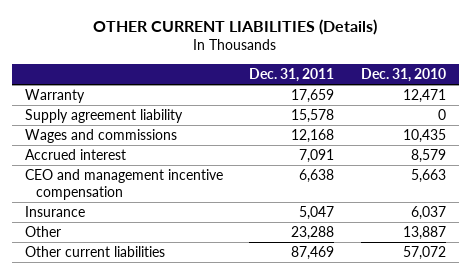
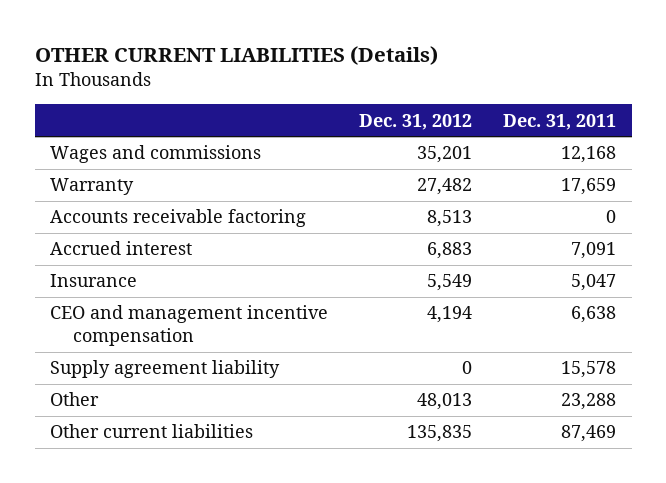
[360,67,446,82] Dec. 31, 2010 -> none
none -> [359,113,473,130] Dec. 31, 2012
[24,88,85,103] Warranty -> [50,178,135,196] Warranty
none -> [50,209,307,228] Accounts receivable factoring
[24,168,223,200] CEO and management incentive compensation -> [50,305,329,347] CEO and management incentive compensation
[24,108,183,123] Supply agreement liability -> [50,360,281,379] Supply agreement liability

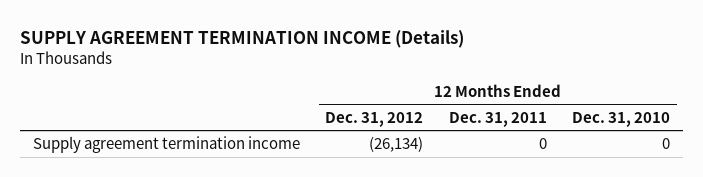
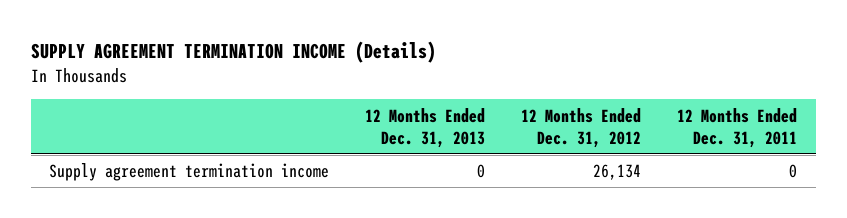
[572,111,671,127] Dec. 31, 2010 -> none
none -> [365,107,486,148] 12 Months Ended Dec. 31, 2013
[369,136,424,153] (26,134) -> [593,164,642,181] 26,134

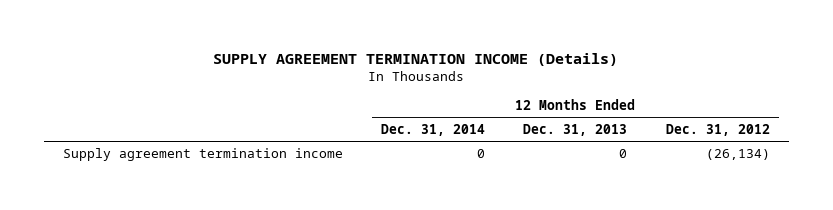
[677,107,798,148] 12 Months Ended Dec. 31, 2011 -> none
none -> [381,123,486,136] Dec. 31, 2014
[593,164,642,181] 26,134 -> [705,149,770,161] (26,134)

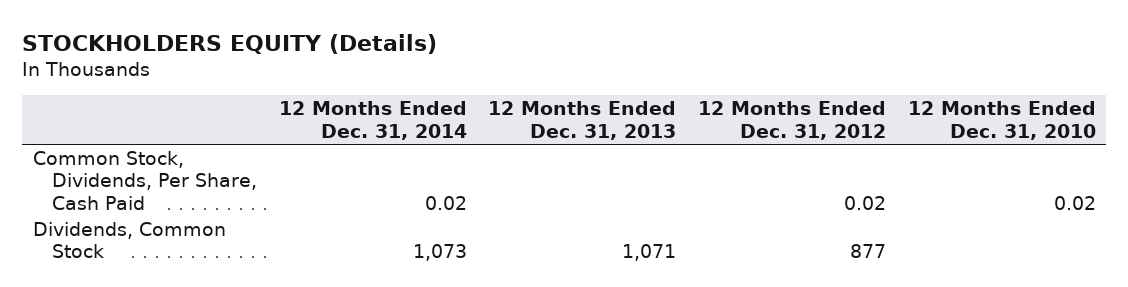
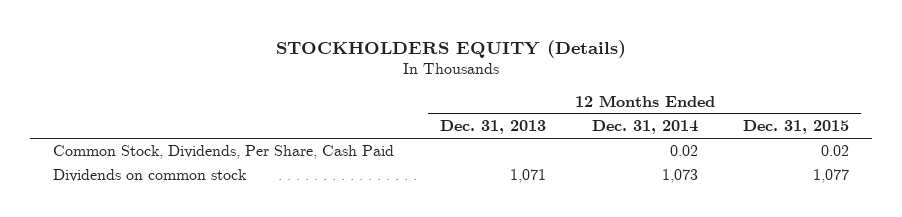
[698,101,887,140] 12 Months Ended Dec. 31, 2012 -> none
[907,101,1096,140] 12 Months Ended Dec. 31, 2010 -> none
none -> [743,120,850,135] Dec. 31, 2015
[32,222,226,259] Dividends, Common Stock -> [52,169,247,183] Dividends on common stock

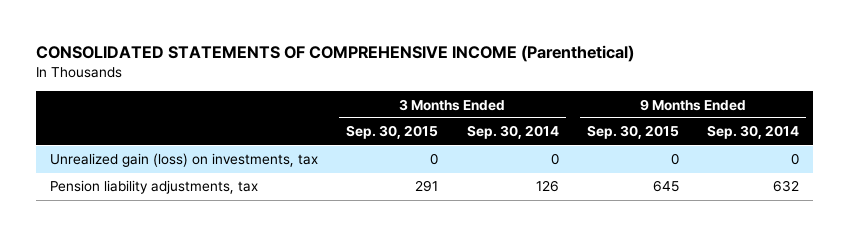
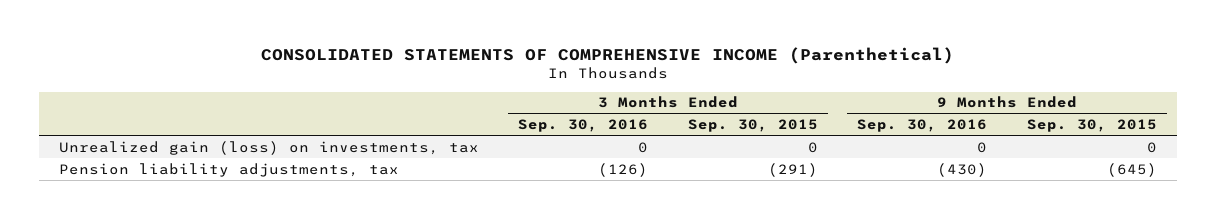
[466,125,559,140] Sep. 30, 2014 -> none
[707,125,800,140] Sep. 30, 2014 -> none
none -> [518,119,649,133] Sep. 30, 2016
none -> [857,119,988,133] Sep. 30, 2016
[415,180,439,193] 291 -> [767,162,818,177] (291)
[652,180,679,193] 645 -> [1106,162,1157,177] (645)

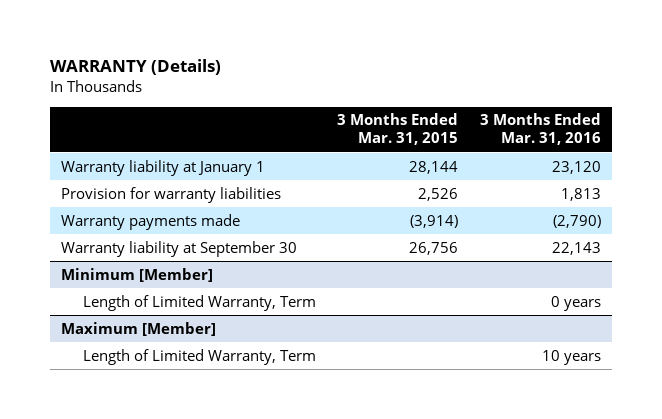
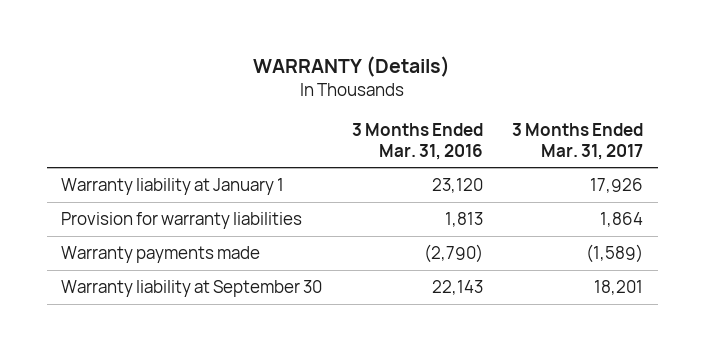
[337,113,459,146] 3 Months Ended Mar. 31, 2015 -> none
none -> [512,123,644,160] 3 Months Ended Mar. 31, 2017
[60,267,213,282] Minimum [Member] -> none
[82,294,316,311] Length of Limited Warranty, Term -> none
[60,321,216,336] Maximum [Member] -> none
[82,348,316,365] Length of Limited Warranty, Term -> none

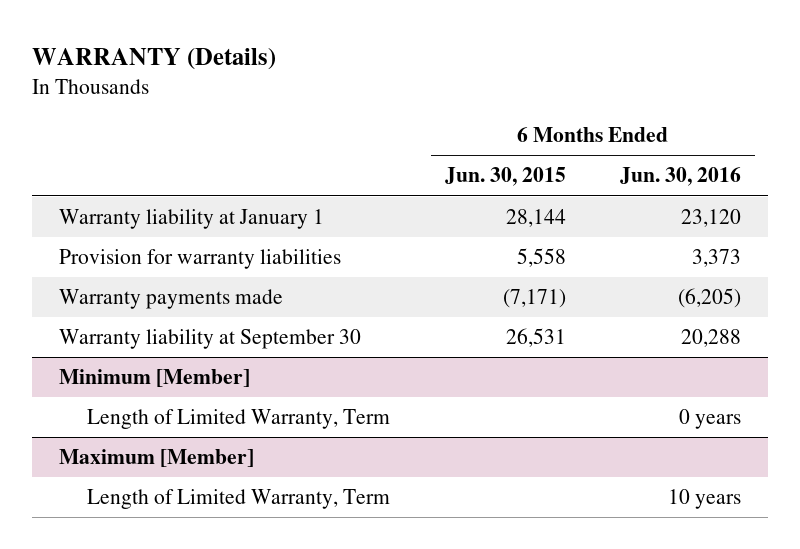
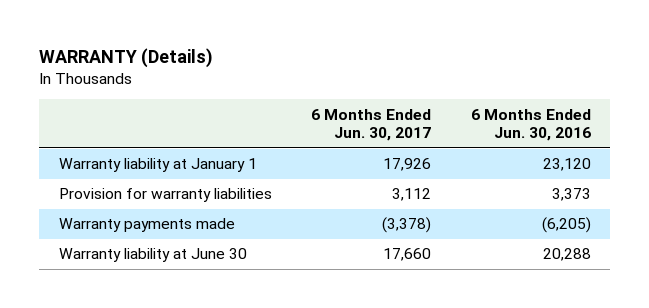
[444,167,566,187] Jun. 30, 2015 -> none
none -> [311,108,432,142] 6 Months Ended Jun. 30, 2017
[59,369,251,388] Minimum [Member] -> none
[87,409,391,430] Length of Limited Warranty, Term -> none
[59,449,255,468] Maximum [Member] -> none
[87,489,391,510] Length of Limited Warranty, Term -> none
[59,329,362,350] Warranty liability at September 30 -> [58,248,247,263] Warranty liability at June 30

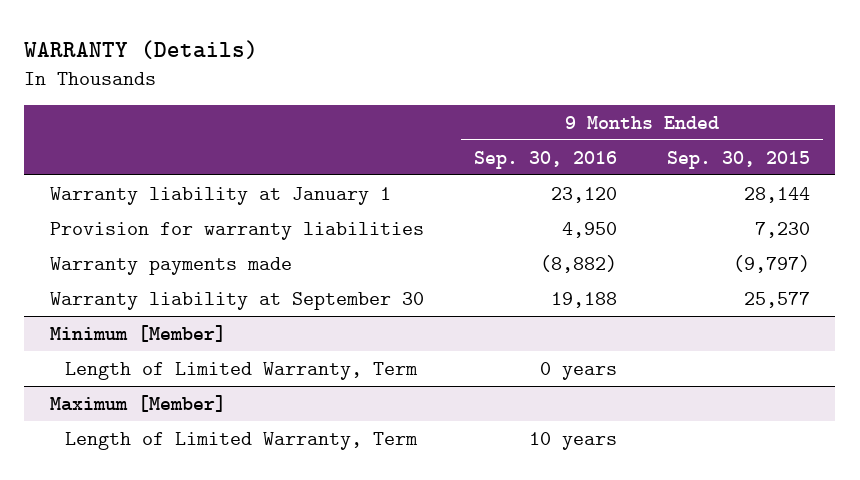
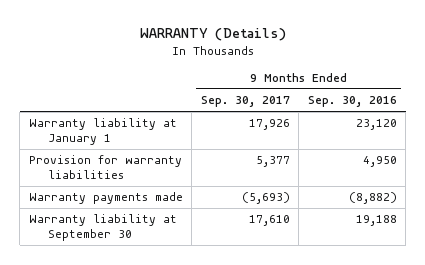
[667,150,811,169] Sep. 30, 2015 -> none
none -> [200,96,290,108] Sep. 30, 2017
[49,324,226,342] Minimum [Member] -> none
[65,361,419,380] Length of Limited Warranty, Term -> none
[49,394,226,412] Maximum [Member] -> none
[65,431,419,450] Length of Limited Warranty, Term -> none

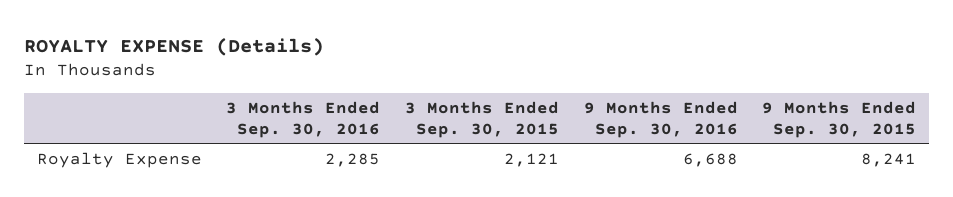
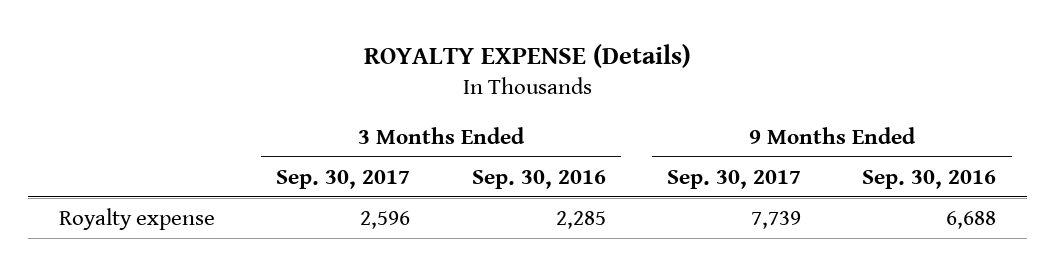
[404,100,559,138] 3 Months Ended Sep. 30, 2015 -> none
[762,100,917,138] 9 Months Ended Sep. 30, 2015 -> none
none -> [276,169,411,189] Sep. 30, 2017
none -> [667,169,802,189] Sep. 30, 2017
[36,151,202,168] Royalty Expense -> [59,207,216,230] Royalty expense

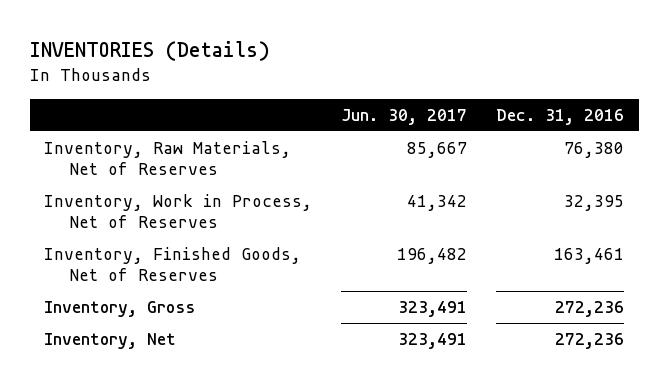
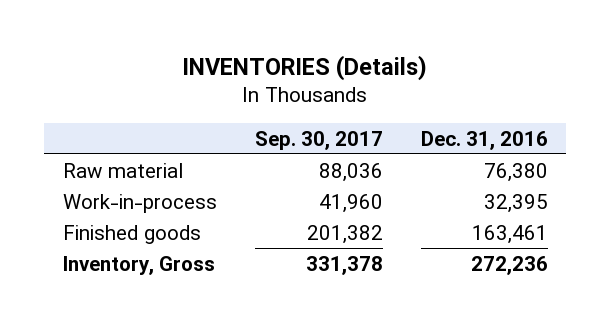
[341,109,468,126] Jun. 30, 2017 -> none
none -> [254,130,383,150] Sep. 30, 2017
[44,140,292,176] Inventory, Raw Materials, Net of Reserves -> [62,162,183,178] Raw material
[44,193,313,229] Inventory, Work in Process, Net of Reserves -> [62,193,217,213] Work-in-process
[44,246,302,282] Inventory, Finished Goods, Net of Reserves -> [62,224,201,244] Finished goods
[44,332,177,349] Inventory, Net -> none

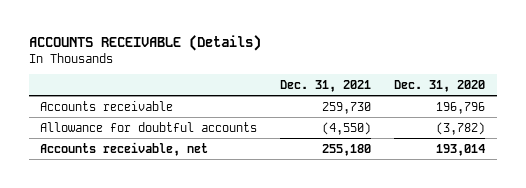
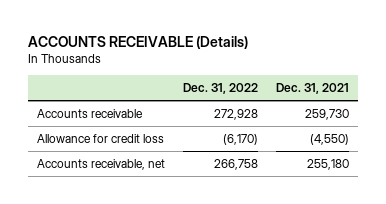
[394,79,486,92] Dec. 31, 2020 -> none
none -> [182,83,258,95] Dec. 31, 2022
[40,121,258,132] Allowance for doubtful accounts -> [36,133,164,143] Allowance for credit loss

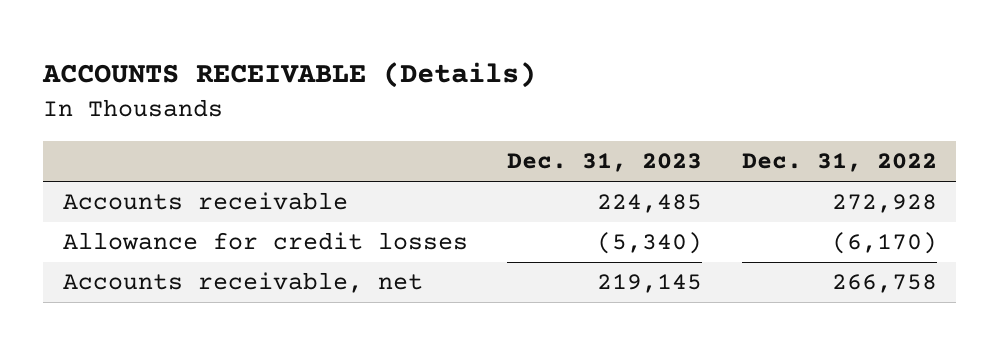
[275,83,349,95] Dec. 31, 2021 -> none
none -> [507,153,703,173] Dec. 31, 2023
[36,133,164,143] Allowance for credit loss -> [62,232,468,251] Allowance for credit losses

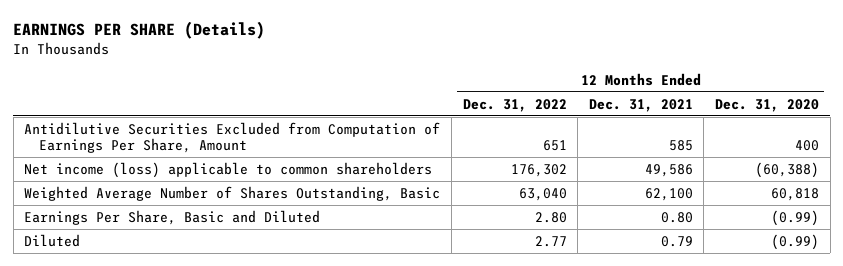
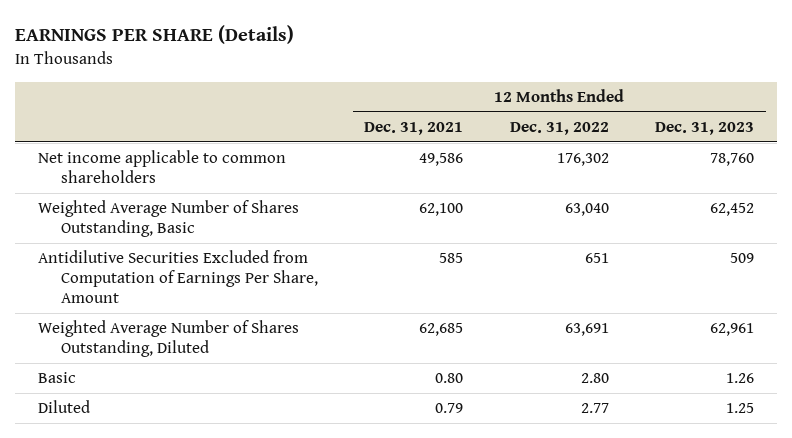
[714,98,819,112] Dec. 31, 2020 -> none
none -> [655,121,755,135] Dec. 31, 2023
[24,161,433,178] Net income (loss) applicable to common shareholders -> [38,150,287,184] Net income applicable to common shareholders
[24,121,441,154] Antidilutive Securities Excluded from Computation of Earnings Per Share, Amount -> [38,250,319,304] Antidilutive Securities Excluded from Computation of Earnings Per Share, Amount
none -> [38,320,300,358] Weighted Average Number of Shares Outstanding, Diluted
[24,209,321,225] Earnings Per Share, Basic and Diluted -> [38,372,77,384] Basic

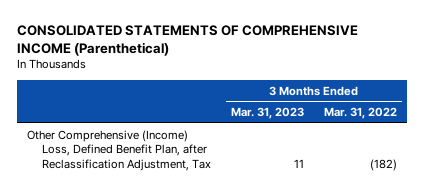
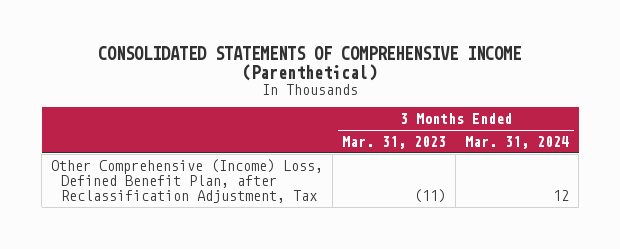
[323,107,397,120] Mar. 31, 2022 -> none
none -> [465,136,570,150] Mar. 31, 2024
[294,158,305,168] 11 -> [414,189,447,204] (11)

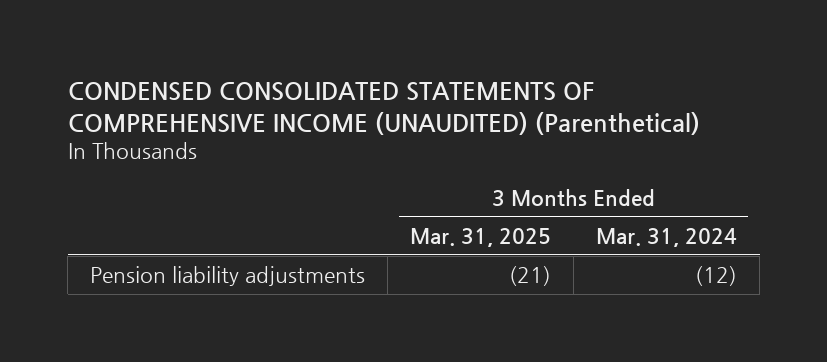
[98,46,522,82] CONSOLIDATED STATEMENTS OF COMPREHENSIVE INCOME (Parenthetical) -> [67,82,700,135] CONDENSED CONSOLIDATED STATEMENTS OF COMPREHENSIVE INCOME (UNAUDITED) (Parenthetical)
[342,136,447,150] Mar. 31, 2023 -> none
none -> [410,227,552,247] Mar. 31, 2025
[51,158,324,204] Other Comprehensive (Income) Loss, Defined Benefit Plan, after Reclassification Adjustment, Tax -> none
none -> [90,266,366,287] Pension liability adjustments

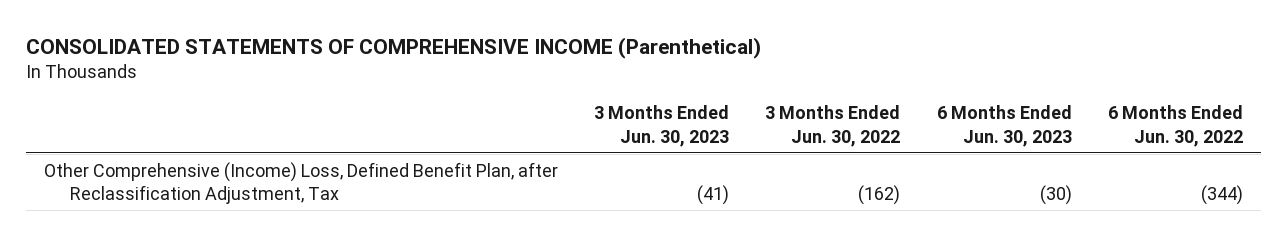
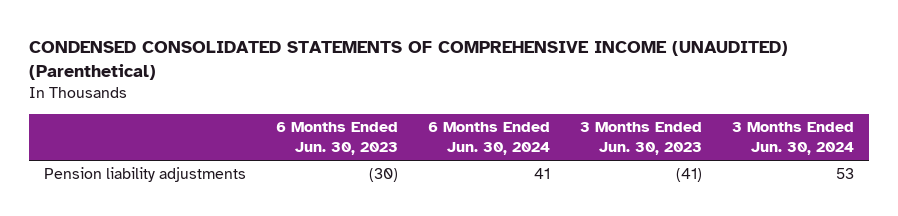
[25,36,761,59] CONSOLIDATED STATEMENTS OF COMPREHENSIVE INCOME (Parenthetical) -> [28,40,788,81] CONDENSED CONSOLIDATED STATEMENTS OF COMPREHENSIVE INCOME (UNAUDITED) (Parenthetical)
[765,105,901,147] 3 Months Ended Jun. 30, 2022 -> none
[1108,105,1244,147] 6 Months Ended Jun. 30, 2022 -> none
none -> [427,122,550,156] 6 Months Ended Jun. 30, 2024
none -> [732,122,855,156] 3 Months Ended Jun. 30, 2024
[43,161,558,205] Other Comprehensive (Income) Loss, Defined Benefit Plan, after Reclassification Adjustment, Tax -> [43,167,246,183] Pension liability adjustments

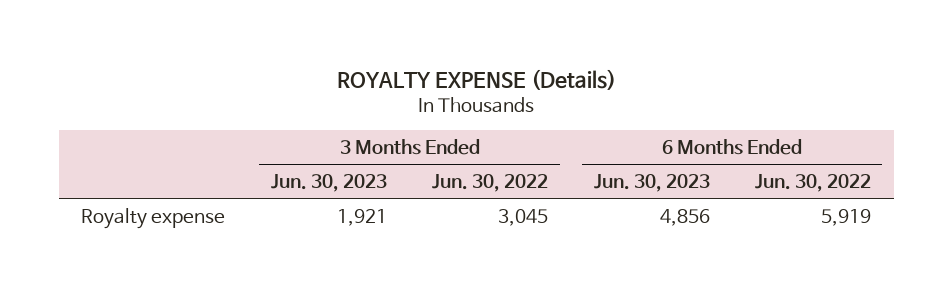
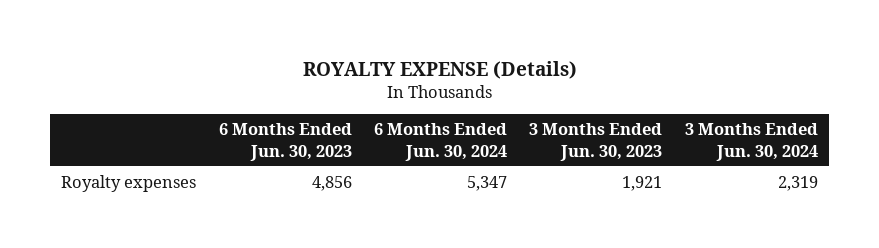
[432,173,549,192] Jun. 30, 2022 -> none
[755,173,872,192] Jun. 30, 2022 -> none
none -> [374,123,508,161] 6 Months Ended Jun. 30, 2024
none -> [684,123,818,161] 3 Months Ended Jun. 30, 2024
[81,207,226,229] Royalty expense -> [61,175,197,193] Royalty expenses

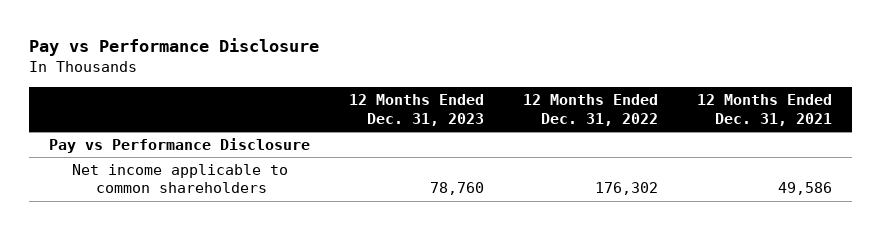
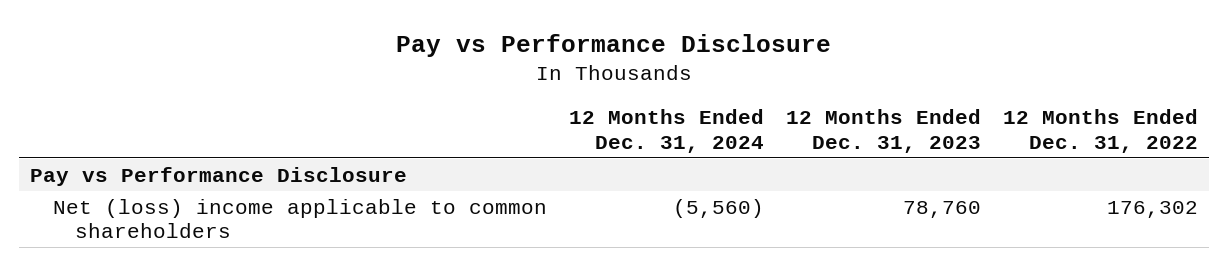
[697,94,833,126] 12 Months Ended Dec. 31, 2021 -> none
none -> [568,109,764,153] 12 Months Ended Dec. 31, 2024
[72,164,289,194] Net income applicable to common shareholders -> [52,198,547,239] Net (loss) income applicable to common shareholders

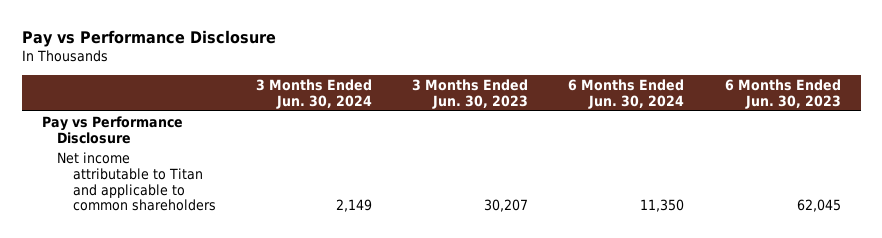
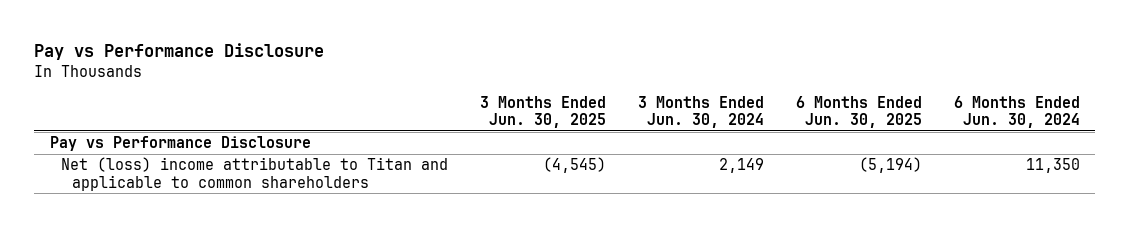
[412,78,529,109] 3 Months Ended Jun. 30, 2023 -> none
[724,78,841,109] 6 Months Ended Jun. 30, 2023 -> none
none -> [480,95,607,129] 3 Months Ended Jun. 30, 2025
none -> [795,95,922,129] 6 Months Ended Jun. 30, 2025
[57,152,216,212] Net income attributable to Titan and applicable to common shareholders -> [61,157,449,191] Net (loss) income attributable to Titan and applicable to common shareholders

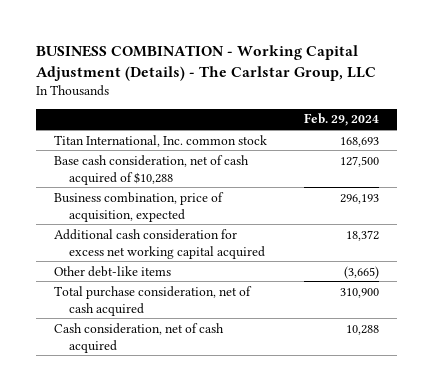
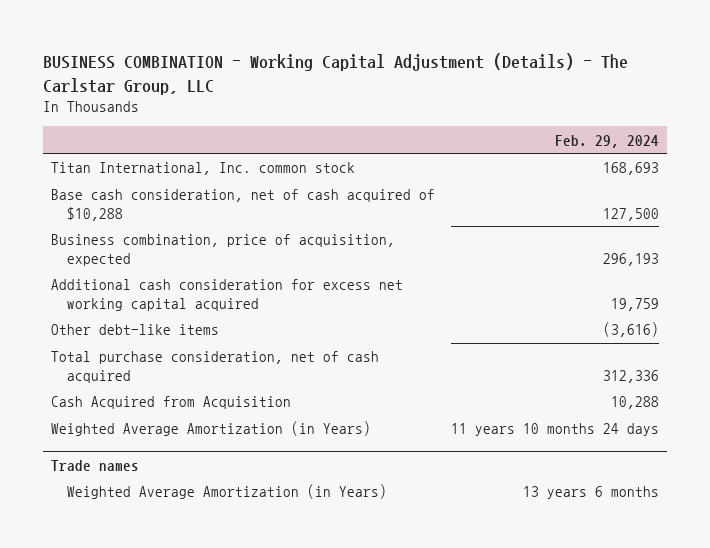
[345,229,379,241] 18,372 -> [610,297,659,311] 19,759
[343,265,379,279] (3,665) -> [602,322,659,338] (3,616)
[339,287,379,298] 310,900 -> [602,369,659,383] 312,336
[53,322,224,353] Cash consideration, net of cash acquired -> [51,396,292,410] Cash Acquired from Acquisition
none -> [51,421,372,437] Weighted Average Amortization (in Years)
none -> [51,459,140,471] Trade names
none -> [67,484,388,500] Weighted Average Amortization (in Years)

